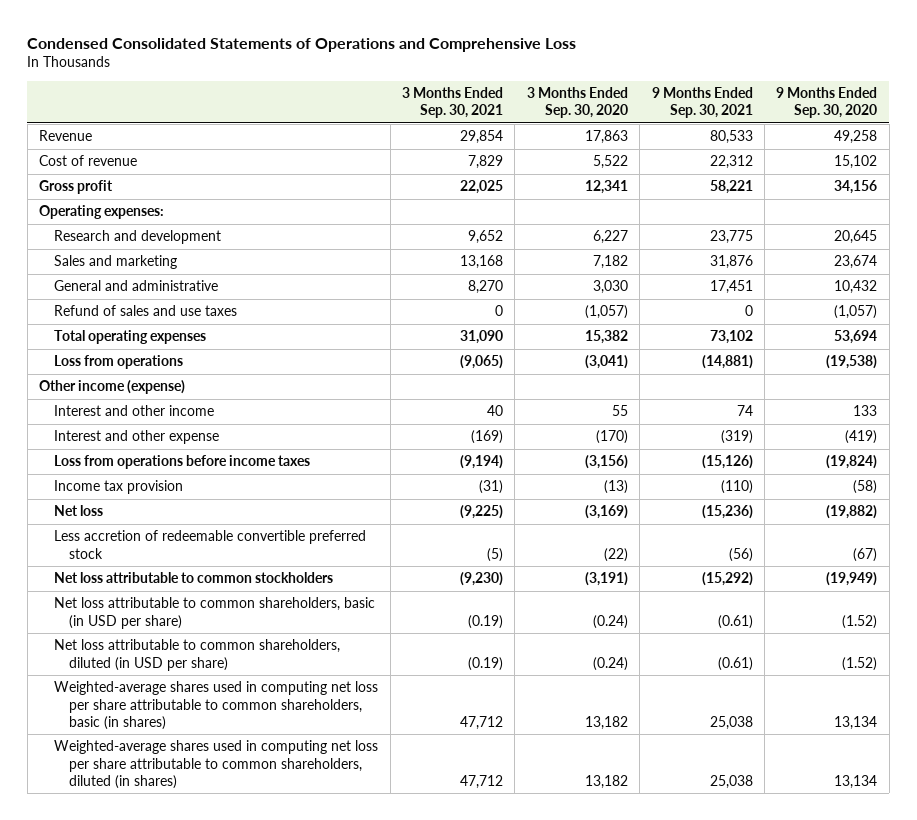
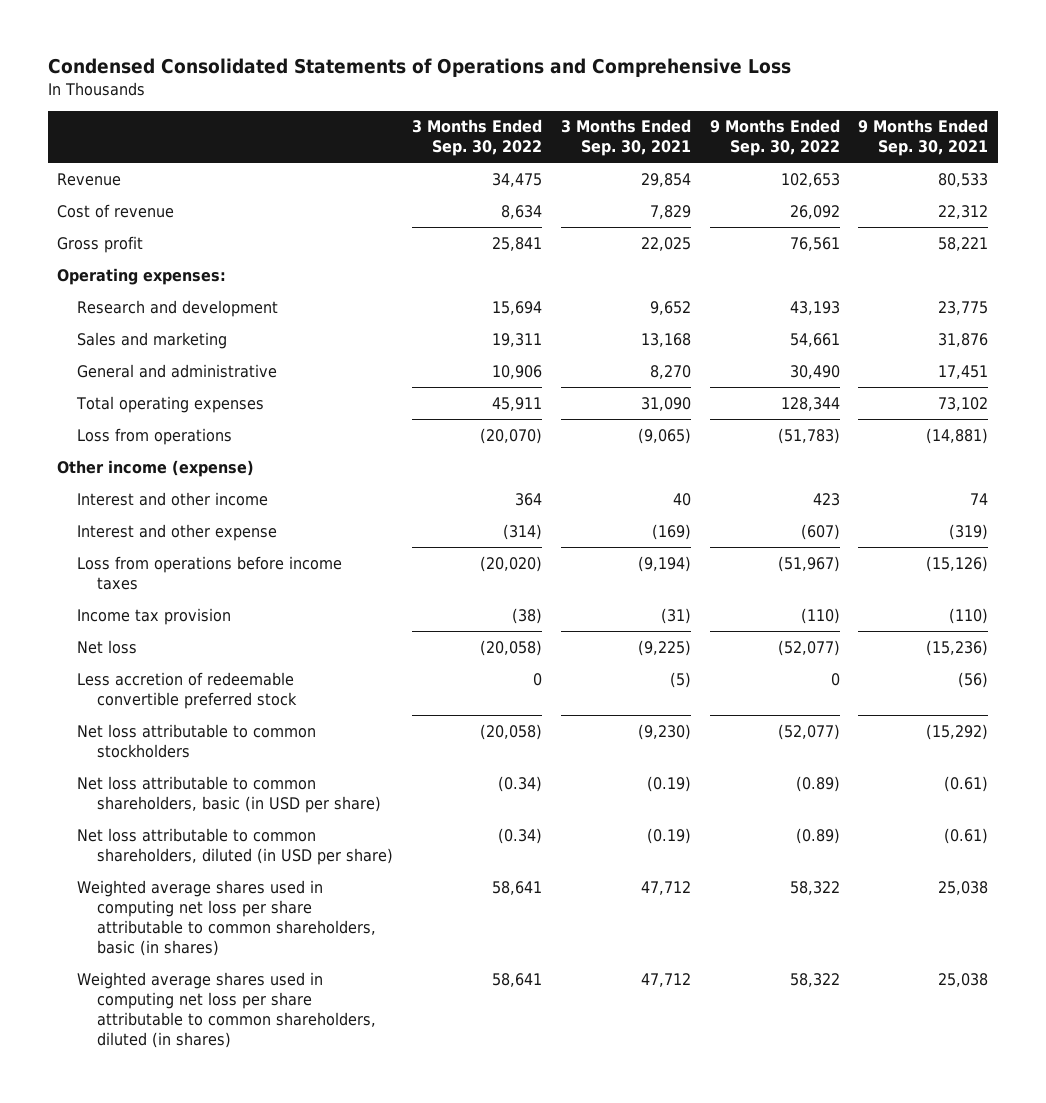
[526,86,628,119] 3 Months Ended Sep. 30, 2020 -> none
[776,86,878,119] 9 Months Ended Sep. 30, 2020 -> none
none -> [411,119,542,157] 3 Months Ended Sep. 30, 2022
none -> [709,119,840,157] 9 Months Ended Sep. 30, 2022
[54,305,238,317] Refund of sales and use taxes -> none
[54,681,379,730] Weighted-average shares used in computing net loss per share attributable to common shareholders, basic (in shares) -> [77,879,376,956] Weighted average shares used in computing net loss per share attributable to common shareholders, basic (in shares)
[54,740,379,789] Weighted-average shares used in computing net loss per share attributable to common shareholders, diluted (in shares) -> [77,971,376,1048] Weighted average shares used in computing net loss per share attributable to common shareholders, diluted (in shares)

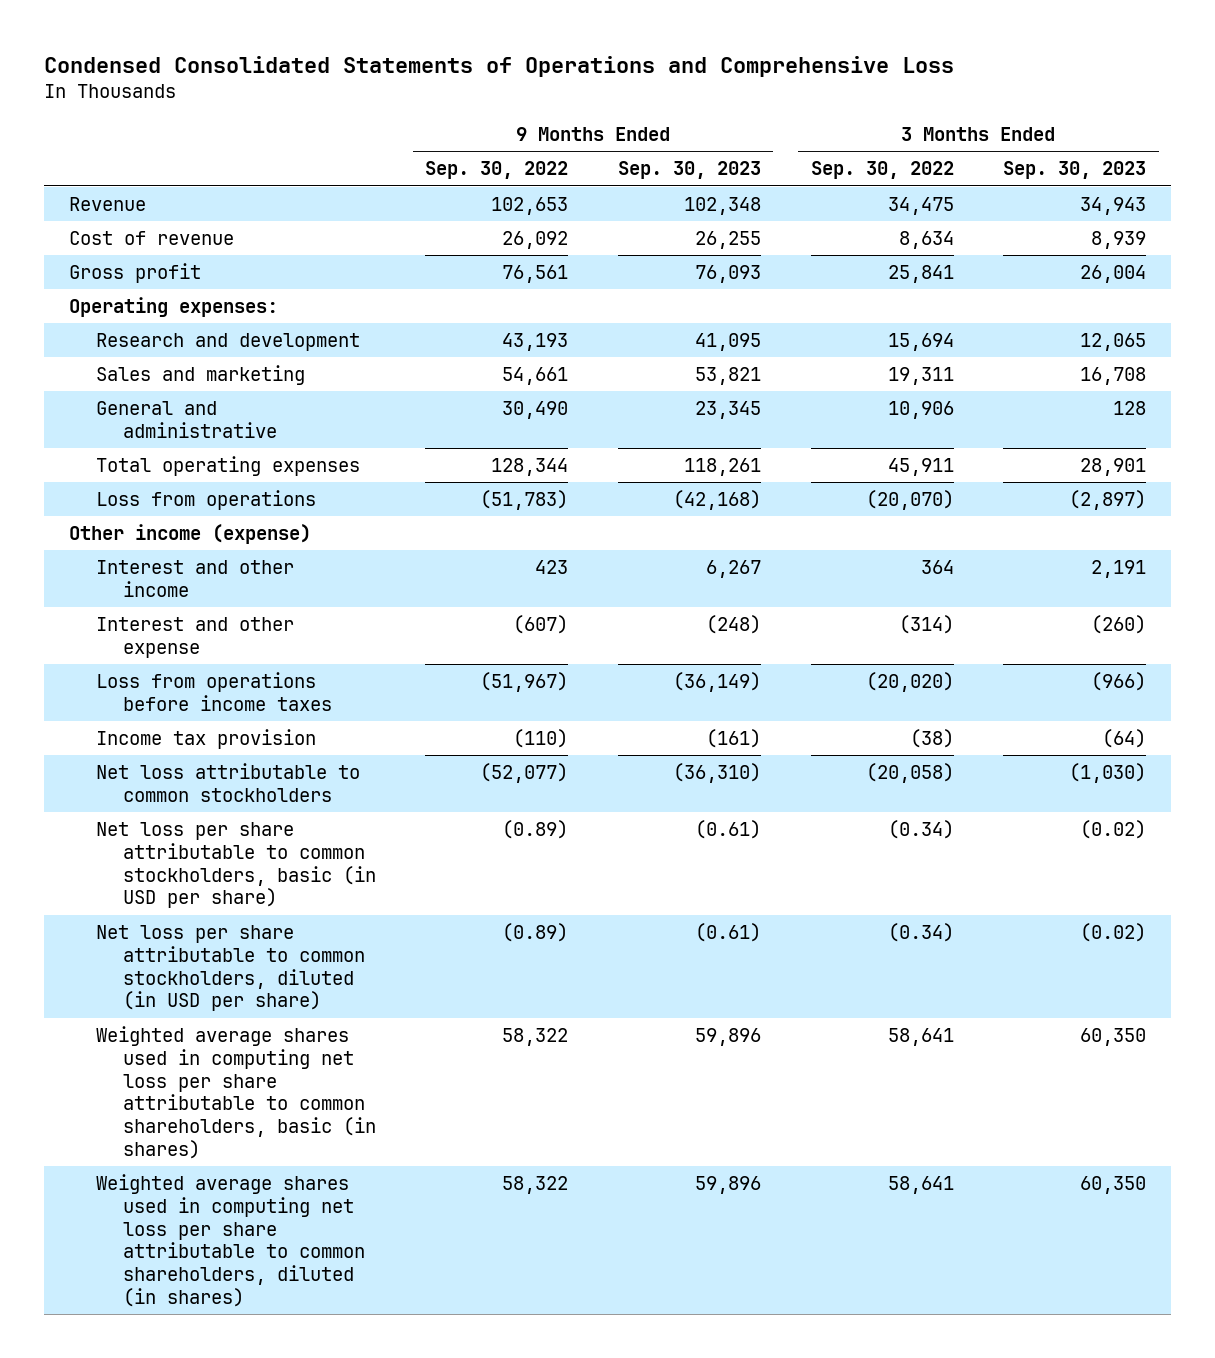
[560,119,691,157] 3 Months Ended Sep. 30, 2021 -> none
[858,119,989,157] 9 Months Ended Sep. 30, 2021 -> none
none -> [617,161,761,180] Sep. 30, 2023
none -> [1003,161,1147,180] Sep. 30, 2023
[77,639,138,654] Net loss -> none
[77,671,297,709] Less accretion of redeemable convertible preferred stock -> none
[77,775,381,813] Net loss attributable to common shareholders, basic (in USD per share) -> [95,821,376,909] Net loss per share attributable to common stockholders, basic (in USD per share)
[77,827,393,865] Net loss attributable to common shareholders, diluted (in USD per share) -> [95,924,365,1012] Net loss per share attributable to common stockholders, diluted (in USD per share)

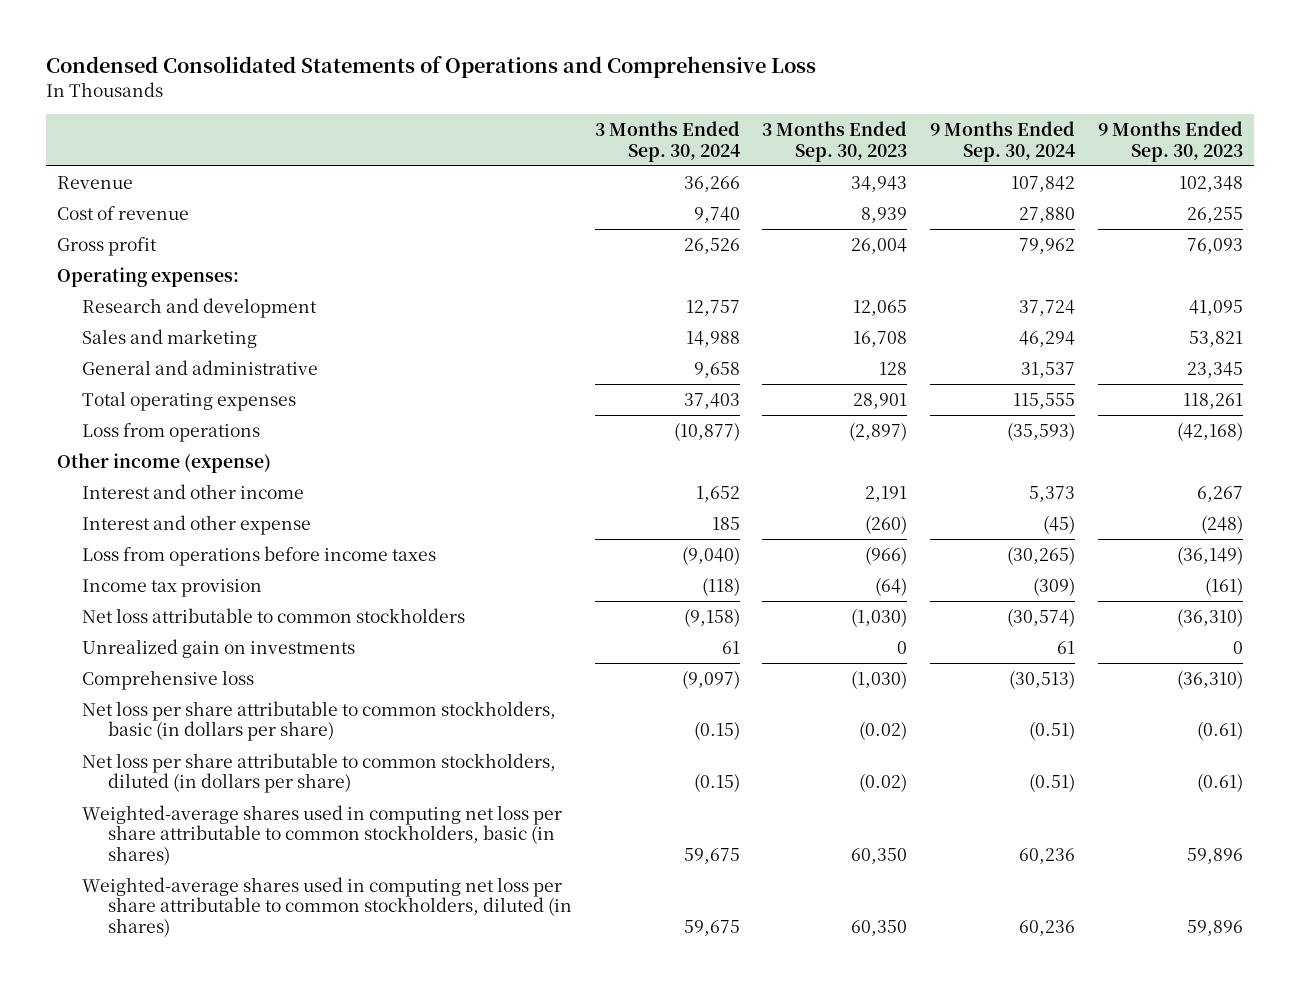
[425,161,569,180] Sep. 30, 2022 -> none
[810,161,954,180] Sep. 30, 2022 -> none
none -> [594,121,740,162] 3 Months Ended Sep. 30, 2024
none -> [929,121,1075,162] 9 Months Ended Sep. 30, 2024
none -> [82,639,356,659] Unrealized gain on investments
none -> [82,670,255,691] Comprehensive loss
[95,821,376,909] Net loss per share attributable to common stockholders, basic (in USD per share) -> [82,701,557,742] Net loss per share attributable to common stockholders, basic (in dollars per share)
[95,924,365,1012] Net loss per share attributable to common stockholders, diluted (in USD per share) -> [82,753,557,794] Net loss per share attributable to common stockholders, diluted (in dollars per share)
[95,1025,376,1160] Weighted average shares used in computing net loss per share attributable to common shareholders, basic (in shares) -> [82,805,563,865] Weighted-average shares used in computing net loss per share attributable to common stockholders, basic (in shares)
[95,1173,365,1308] Weighted average shares used in computing net loss per share attributable to common shareholders, diluted (in shares) -> [82,877,572,937] Weighted-average shares used in computing net loss per share attributable to common stockholders, diluted (in shares)

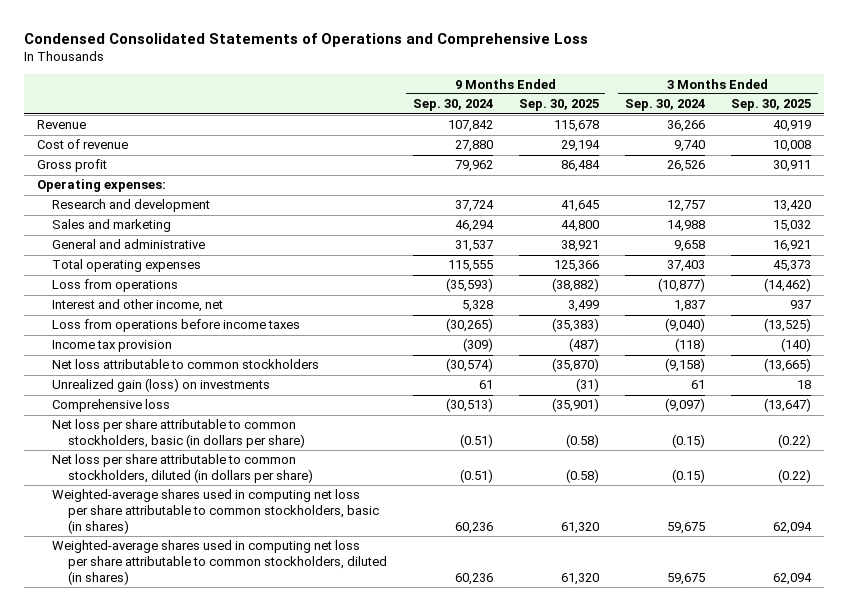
[762,121,908,162] 3 Months Ended Sep. 30, 2023 -> none
[1097,121,1243,162] 9 Months Ended Sep. 30, 2023 -> none
none -> [518,99,599,112] Sep. 30, 2025
none -> [731,99,812,112] Sep. 30, 2025
[56,453,271,474] Other income (expense) -> none
[82,515,312,536] Interest and other expense -> none
[82,484,305,500] Interest and other income -> [52,299,224,313] Interest and other income, net
[695,486,740,503] 1,652 -> [673,300,705,313] 1,837
[1028,486,1075,503] 5,373 -> [461,300,493,313] 5,328
[82,639,356,659] Unrealized gain on investments -> [52,378,271,393] Unrealized gain (loss) on investments

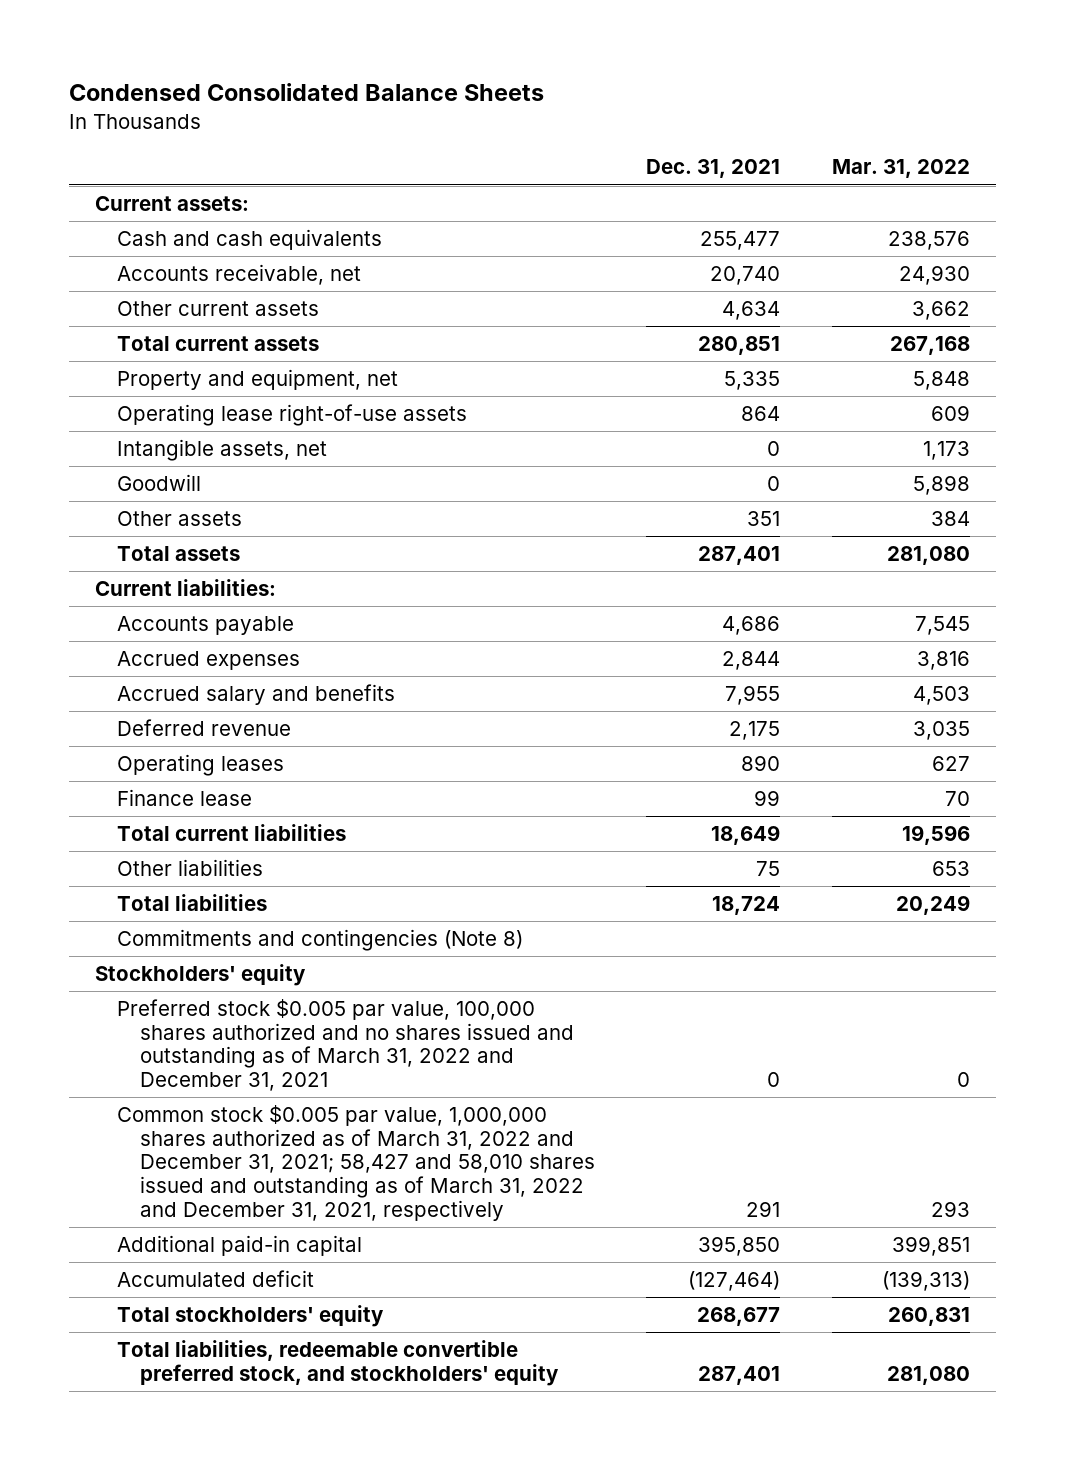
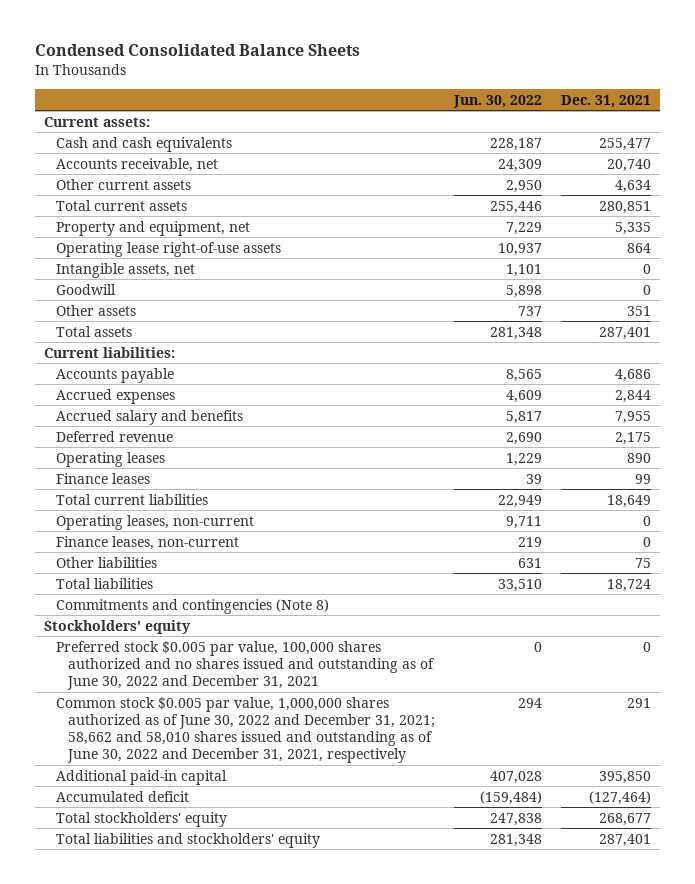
[832,159,971,179] Mar. 31, 2022 -> none
none -> [453,94,543,108] Jun. 30, 2022
[117,789,253,807] Finance lease -> [56,472,151,484] Finance leases
none -> [56,514,255,530] Operating leases, non-current
none -> [56,535,240,550] Finance leases, non-current
[117,999,574,1092] Preferred stock $0.005 par value, 100,000 shares authorized and no shares issued and outstanding as of March 31, 2022 and December 31, 2021 -> [56,640,436,691] Preferred stock $0.005 par value, 100,000 shares authorized and no shares issued and outstanding as of June 30, 2022 and December 31, 2021
[117,1105,595,1221] Common stock $0.005 par value, 1,000,000 shares authorized as of March 31, 2022 and December 31, 2021; 58,427 and 58,010 shares issued and outstanding as of March 31, 2022 and December 31, 2021, respectively -> [56,696,436,764] Common stock $0.005 par value, 1,000,000 shares authorized as of June 30, 2022 and December 31, 2021; 58,662 and 58,010 shares issued and outstanding as of June 30, 2022 and December 31, 2021, respectively
[117,1340,559,1386] Total liabilities, redeemable convertible preferred stock, and stockholders' equity -> [56,832,321,848] Total liabilities and stockholders' equity

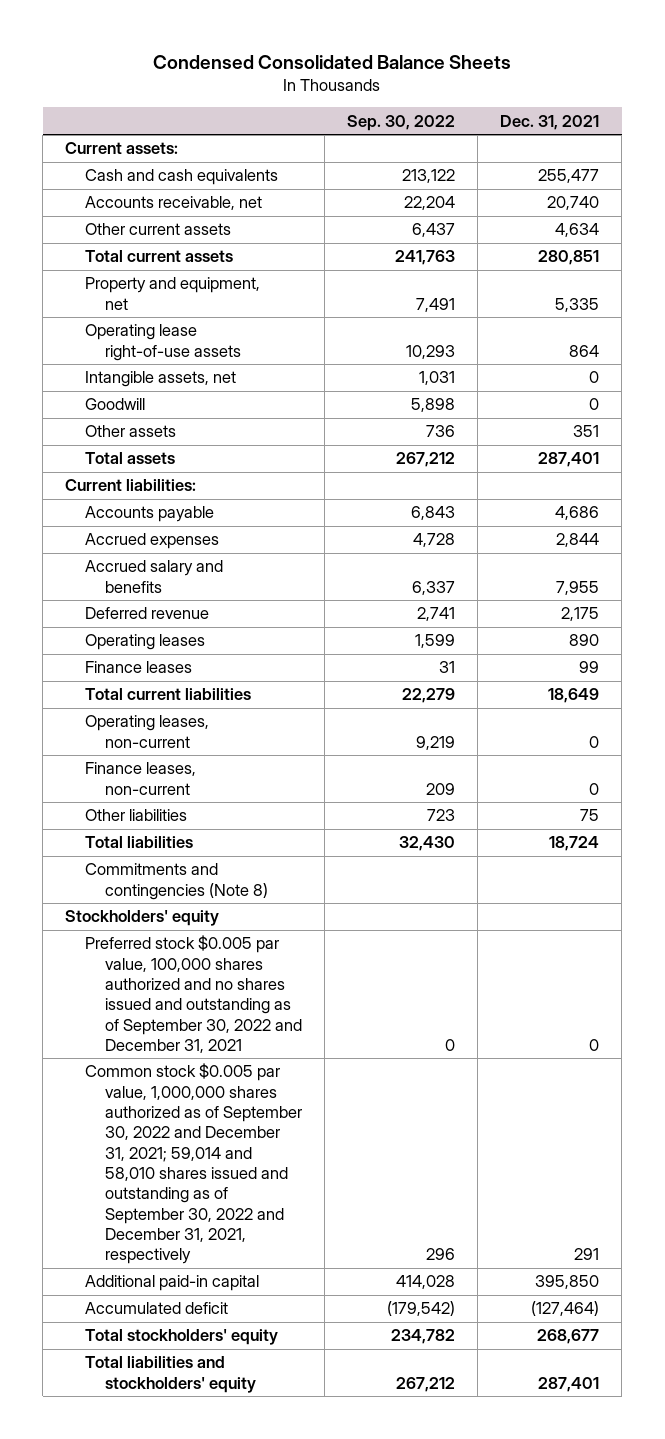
[453,94,543,108] Jun. 30, 2022 -> none
none -> [347,114,456,131] Sep. 30, 2022
[56,640,436,691] Preferred stock $0.005 par value, 100,000 shares authorized and no shares issued and outstanding as of June 30, 2022 and December 31, 2021 -> [85,935,302,1054] Preferred stock $0.005 par value, 100,000 shares authorized and no shares issued and outstanding as of September 30, 2022 and December 31, 2021
[56,696,436,764] Common stock $0.005 par value, 1,000,000 shares authorized as of June 30, 2022 and December 31, 2021; 58,662 and 58,010 shares issued and outstanding as of June 30, 2022 and December 31, 2021, respectively -> [85,1063,302,1265] Common stock $0.005 par value, 1,000,000 shares authorized as of September 30, 2022 and December 31, 2021; 59,014 and 58,010 shares issued and outstanding as of September 30, 2022 and December 31, 2021, respectively

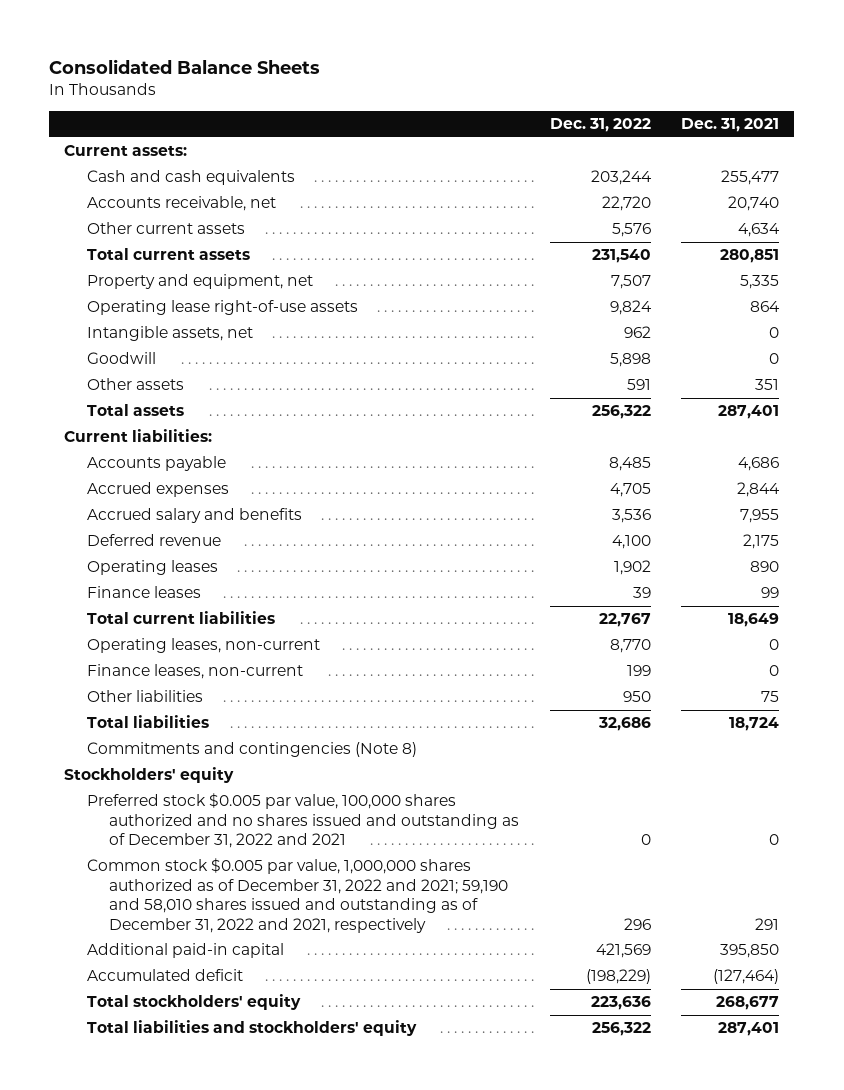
[153,54,512,69] Condensed Consolidated Balance Sheets -> [49,58,321,74] Consolidated Balance Sheets
[347,114,456,131] Sep. 30, 2022 -> none
none -> [549,118,651,133] Dec. 31, 2022
[85,935,302,1054] Preferred stock $0.005 par value, 100,000 shares authorized and no shares issued and outstanding as of September 30, 2022 and December 31, 2021 -> [86,793,520,849] Preferred stock $0.005 par value, 100,000 shares authorized and no shares issued and outstanding as of December 31, 2022 and 2021
[85,1063,302,1265] Common stock $0.005 par value, 1,000,000 shares authorized as of September 30, 2022 and December 31, 2021; 59,014 and 58,010 shares issued and outstanding as of September 30, 2022 and December 31, 2021, respectively -> [86,858,509,933] Common stock $0.005 par value, 1,000,000 shares authorized as of December 31, 2022 and 2021; 59,190 and 58,010 shares issued and outstanding as of December 31, 2022 and 2021, respectively

